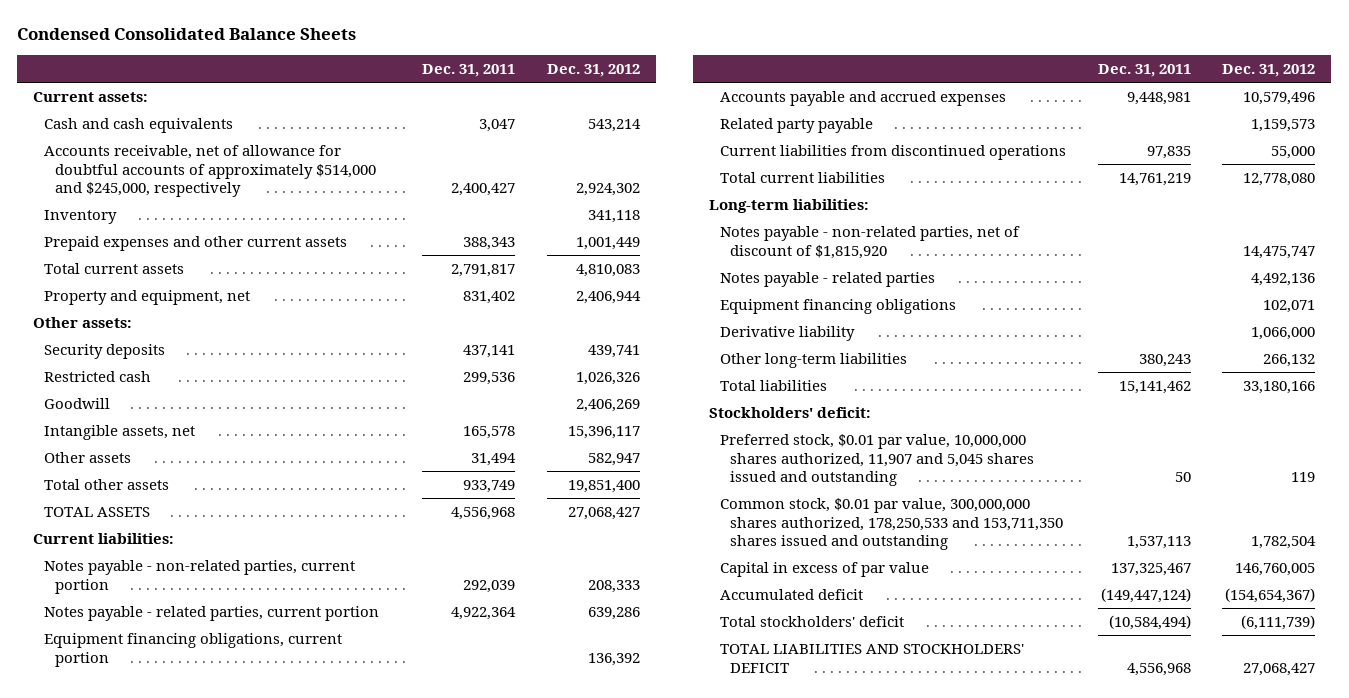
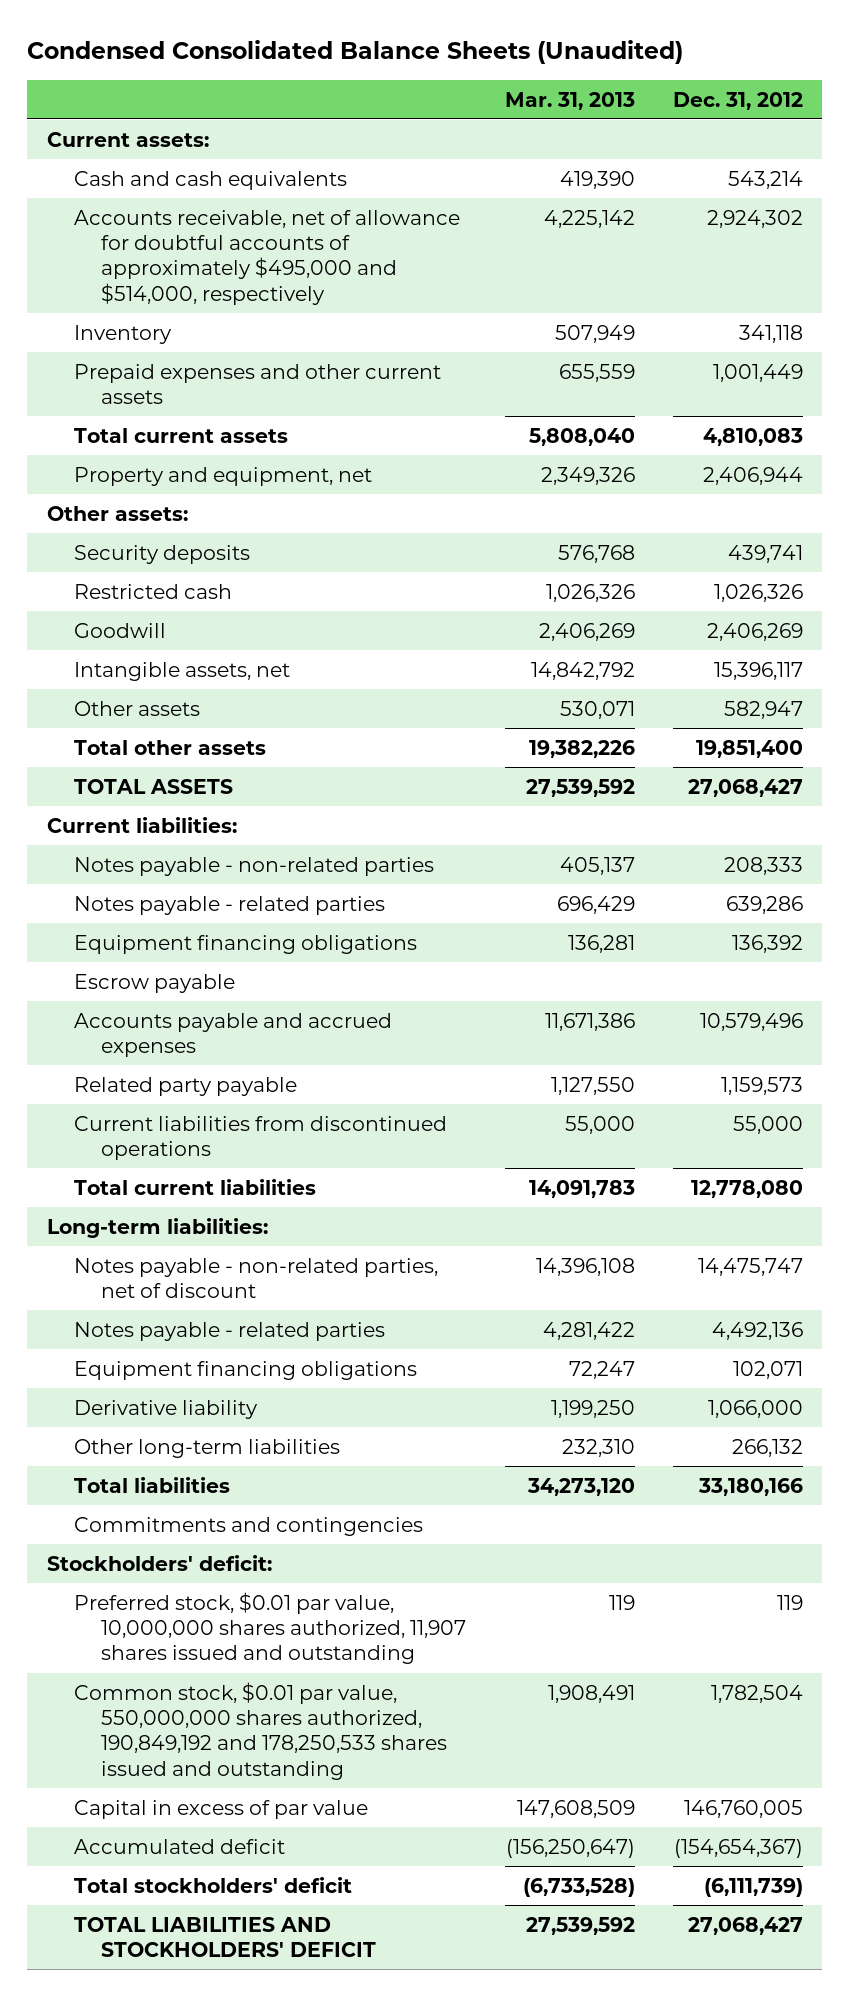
[17,28,357,41] Condensed Consolidated Balance Sheets -> [27,40,684,65] Condensed Consolidated Balance Sheets (Unaudited)
[421,63,515,77] Dec. 31, 2011 -> none
none -> [504,91,635,110] Mar. 31, 2013
[43,144,376,198] Accounts receivable, net of allowance for doubtful accounts of approximately $514,000 and $245,000, respectively -> [73,209,460,305] Accounts receivable, net of allowance for doubtful accounts of approximately $495,000 and $514,000, respectively
[43,559,355,594] Notes payable - non-related parties, current portion -> [73,856,434,876] Notes payable - non-related parties
[43,605,379,621] Notes payable - related parties, current portion -> [73,895,385,915] Notes payable - related parties
[43,632,342,667] Equipment financing obligations, current portion -> [73,934,417,954] Equipment financing obligations
none -> [73,973,235,993] Escrow payable
[719,225,1020,259] Notes payable - non-related parties, net of discount of $1,815,920 -> [73,1257,438,1298] Notes payable - non-related parties, net of discount
none -> [73,1516,423,1536] Commitments and contingencies
[719,433,1035,487] Preferred stock, $0.01 par value, 10,000,000 shares authorized, 11,907 and 5,045 shares issued and outstanding -> [73,1591,467,1665] Preferred stock, $0.01 par value, 10,000,000 shares authorized, 11,907 shares issued and outstanding
[719,497,1064,551] Common stock, $0.01 par value, 300,000,000 shares authorized, 178,250,533 and 153,711,350 shares issued and outstanding -> [73,1681,448,1780] Common stock, $0.01 par value, 550,000,000 shares authorized, 190,849,192 and 178,250,533 shares issued and outstanding

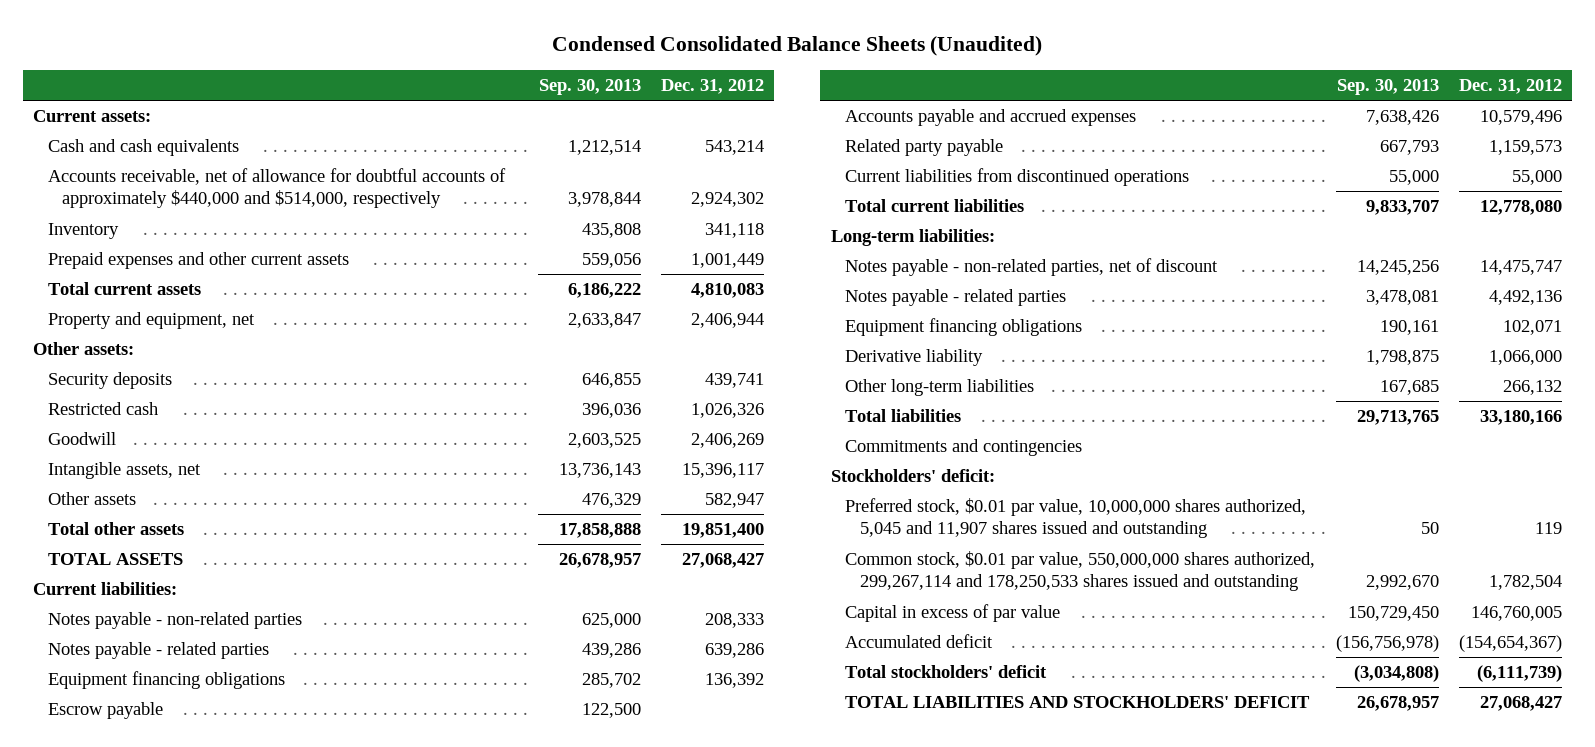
[504,91,635,110] Mar. 31, 2013 -> none
none -> [538,79,641,96] Sep. 30, 2013
[73,209,460,305] Accounts receivable, net of allowance for doubtful accounts of approximately $495,000 and $514,000, respectively -> [47,168,506,209] Accounts receivable, net of allowance for doubtful accounts of approximately $440,000 and $514,000, respectively
[73,1591,467,1665] Preferred stock, $0.01 par value, 10,000,000 shares authorized, 11,907 shares issued and outstanding -> [845,498,1307,539] Preferred stock, $0.01 par value, 10,000,000 shares authorized, 5,045 and 11,907 shares issued and outstanding
[73,1681,448,1780] Common stock, $0.01 par value, 550,000,000 shares authorized, 190,849,192 and 178,250,533 shares issued and outstanding -> [845,551,1316,592] Common stock, $0.01 par value, 550,000,000 shares authorized, 299,267,114 and 178,250,533 shares issued and outstanding

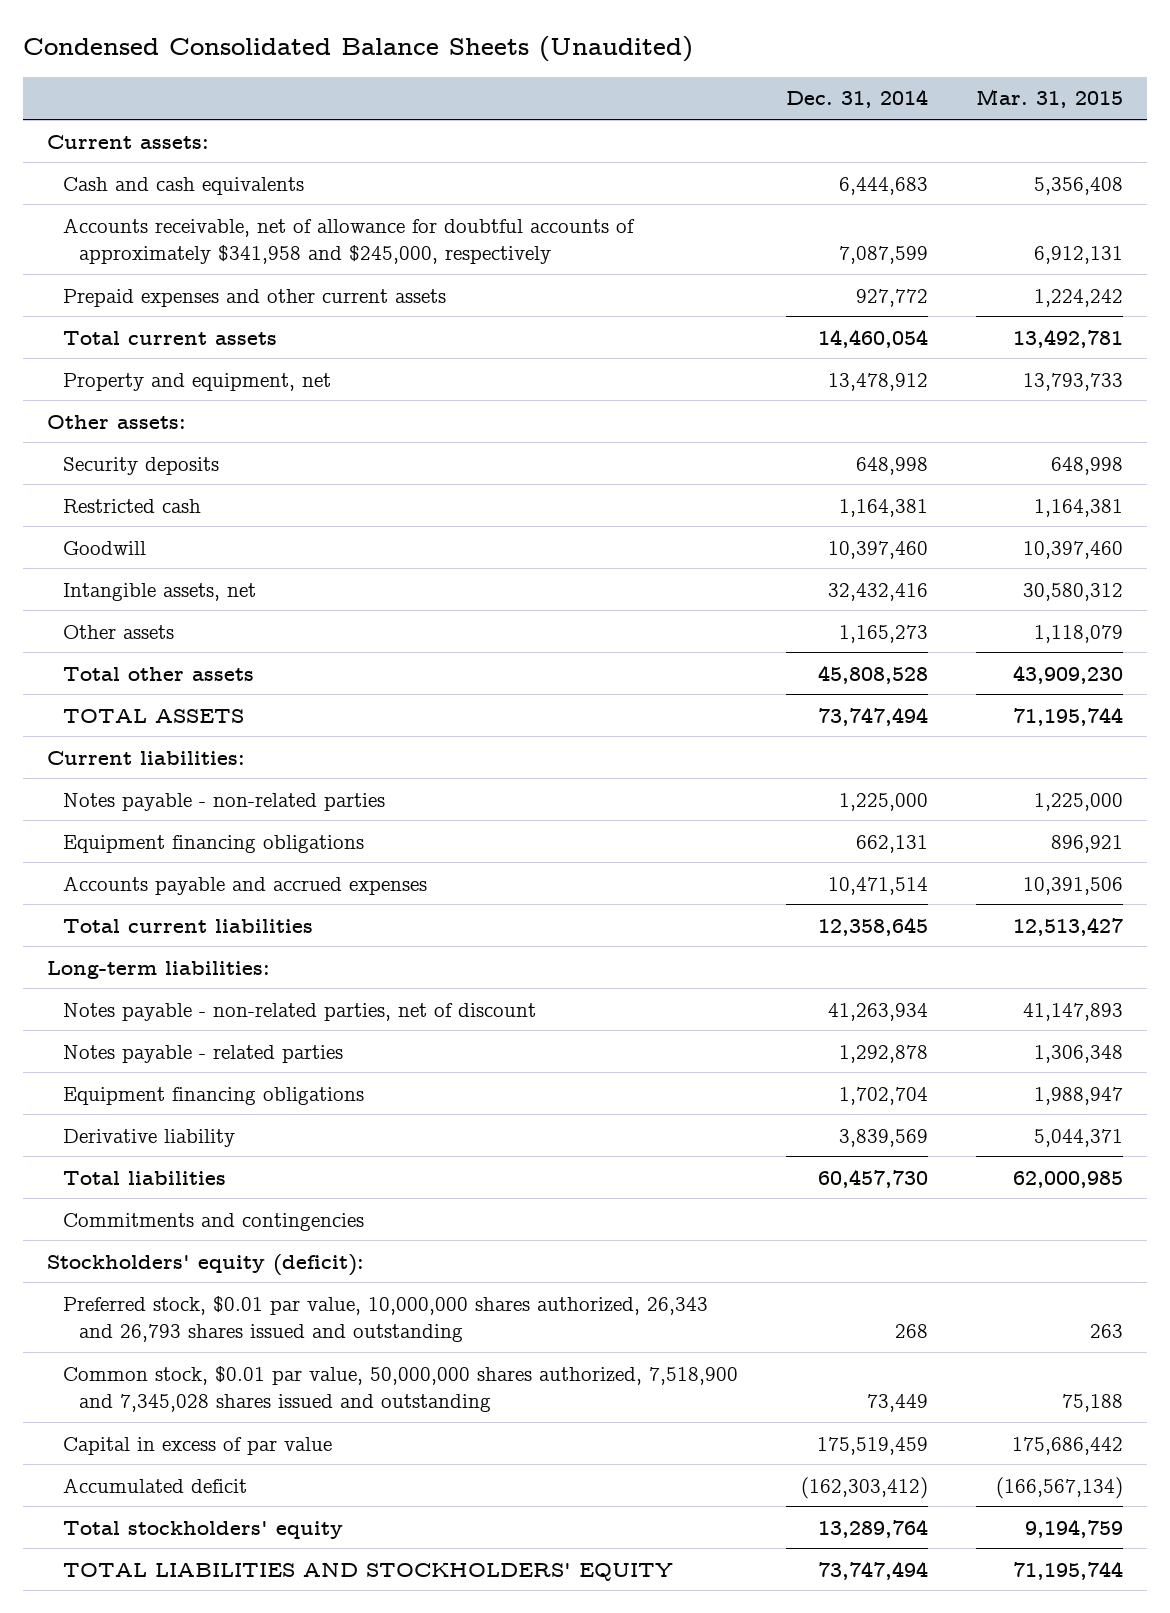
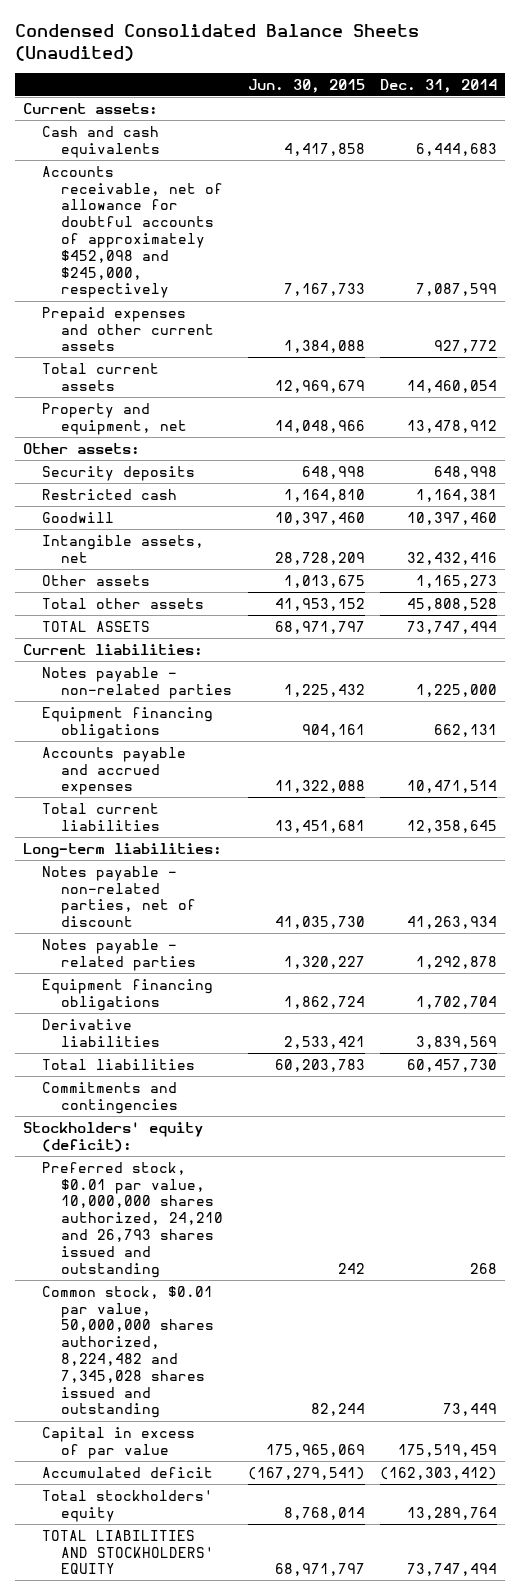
[976,89,1124,109] Mar. 31, 2015 -> none
none -> [247,78,365,93] Jun. 30, 2015
[62,217,635,264] Accounts receivable, net of allowance for doubtful accounts of approximately $341,958 and $245,000, respectively -> [42,165,224,299] Accounts receivable, net of allowance for doubtful accounts of approximately $452,098 and $245,000, respectively
[62,1128,235,1147] Derivative liability -> [42,1018,161,1047] Derivative liabilities
[62,1295,708,1342] Preferred stock, $0.01 par value, 10,000,000 shares authorized, 26,343 and 26,793 shares issued and outstanding -> [42,1161,224,1278] Preferred stock, $0.01 par value, 10,000,000 shares authorized, 24,210 and 26,793 shares issued and outstanding
[62,1365,738,1412] Common stock, $0.01 par value, 50,000,000 shares authorized, 7,518,900 and 7,345,028 shares issued and outstanding -> [42,1285,215,1419] Common stock, $0.01 par value, 50,000,000 shares authorized, 8,224,482 and 7,345,028 shares issued and outstanding

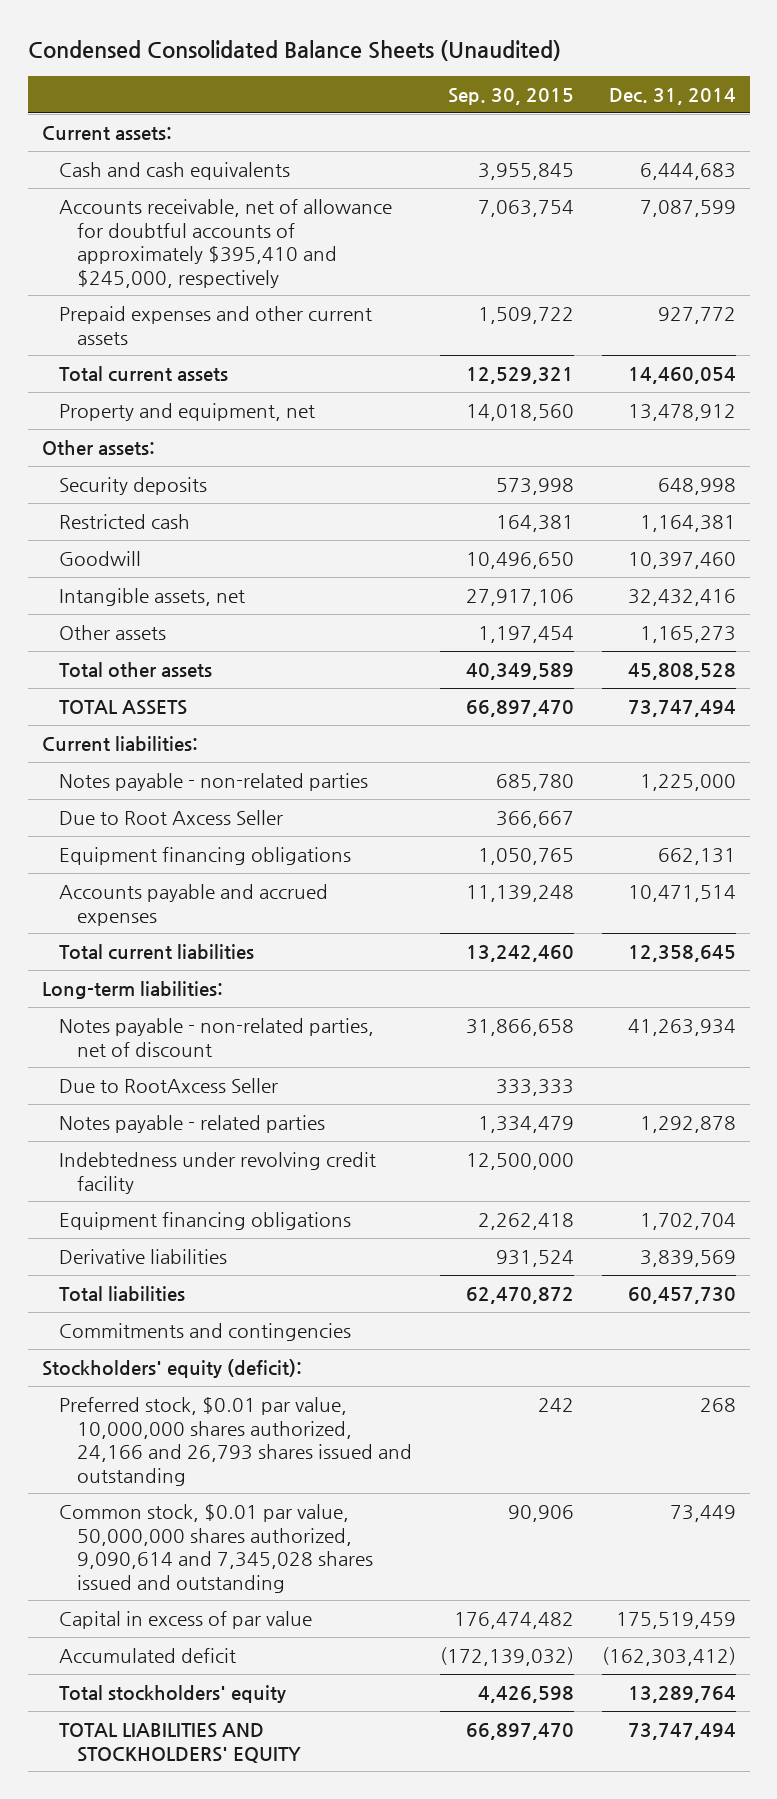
[247,78,365,93] Jun. 30, 2015 -> none
none -> [447,87,574,105] Sep. 30, 2015
[42,165,224,299] Accounts receivable, net of allowance for doubtful accounts of approximately $452,098 and $245,000, respectively -> [59,198,393,288] Accounts receivable, net of allowance for doubtful accounts of approximately $395,410 and $245,000, respectively
none -> [59,809,284,825] Due to Root Axcess Seller
none -> [59,1077,279,1093] Due to RootAxcess Seller
none -> [59,1151,377,1194] Indebtedness under revolving credit facility
[42,1161,224,1278] Preferred stock, $0.01 par value, 10,000,000 shares authorized, 24,210 and 26,793 shares issued and outstanding -> [59,1396,412,1486] Preferred stock, $0.01 par value, 10,000,000 shares authorized, 24,166 and 26,793 shares issued and outstanding
[42,1285,215,1419] Common stock, $0.01 par value, 50,000,000 shares authorized, 8,224,482 and 7,345,028 shares issued and outstanding -> [59,1503,373,1593] Common stock, $0.01 par value, 50,000,000 shares authorized, 9,090,614 and 7,345,028 shares issued and outstanding

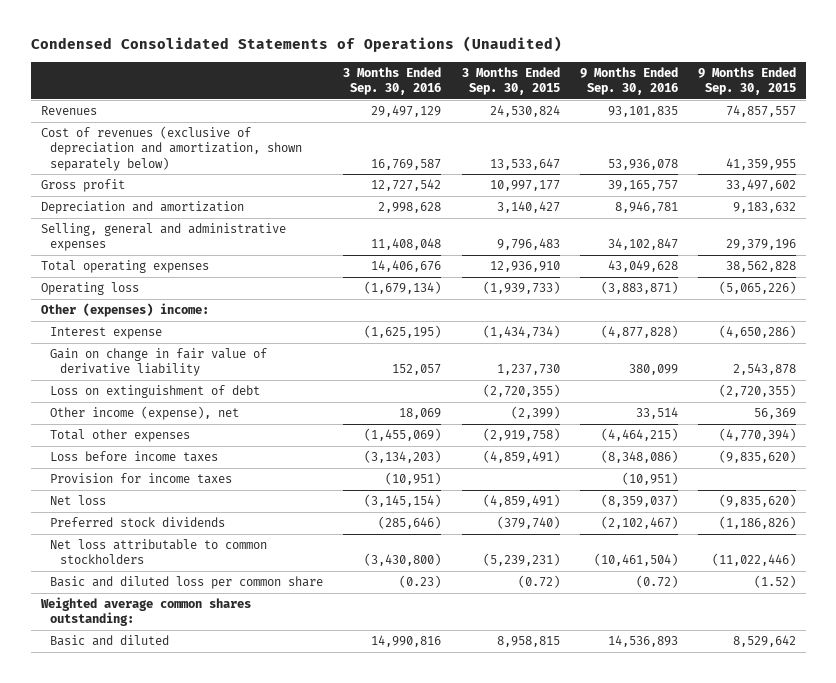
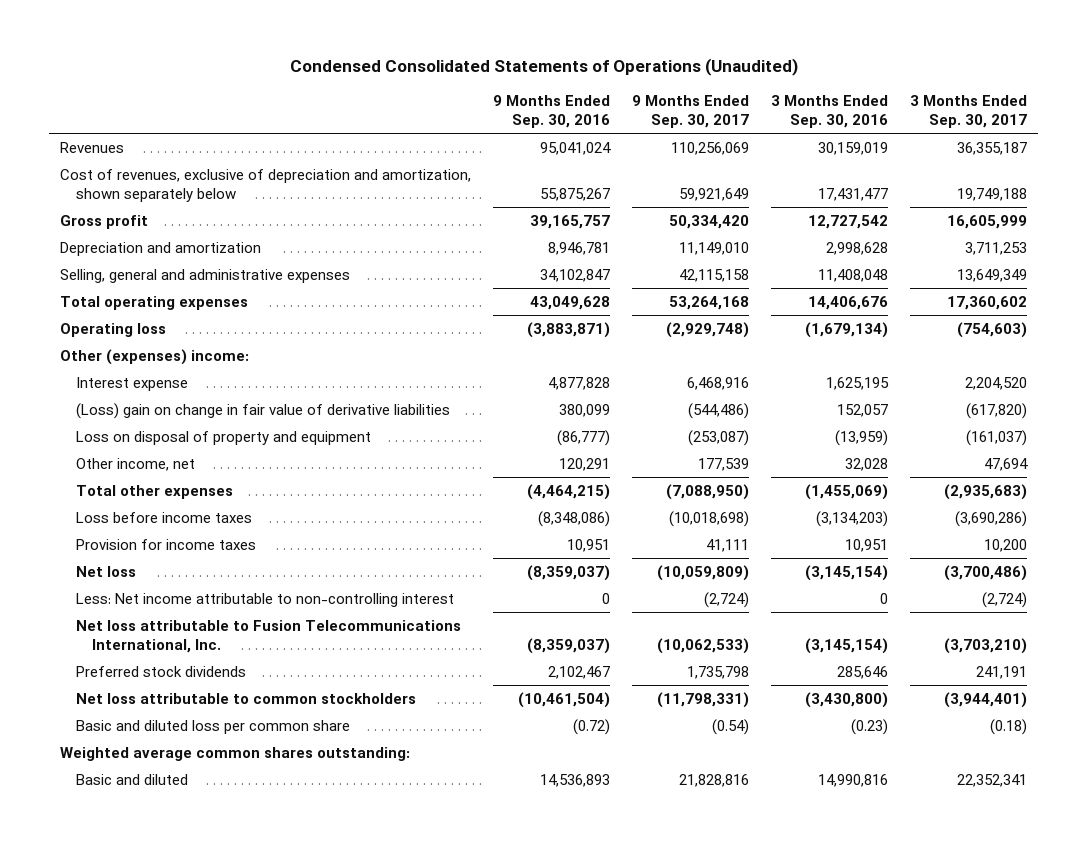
[461,66,560,96] 3 Months Ended Sep. 30, 2015 -> none
[697,66,796,96] 9 Months Ended Sep. 30, 2015 -> none
none -> [632,94,750,128] 9 Months Ended Sep. 30, 2017
none -> [909,94,1027,128] 3 Months Ended Sep. 30, 2017
[371,105,442,118] 29,497,129 -> [817,141,888,155] 30,159,019
[607,106,678,118] 93,101,835 -> [540,141,612,155] 95,041,024
[40,126,303,171] Cost of revenues (exclusive of depreciation and amortization, shown separately below) -> [60,168,472,202] Cost of revenues, exclusive of depreciation and amortization, shown separately below
[371,158,442,170] 16,769,587 -> [817,187,888,201] 17,431,477
[607,158,678,170] 53,936,078 -> [540,187,611,201] 55,875,267
[50,385,261,399] Loss on extinguishment of debt -> none
[364,325,442,339] (1,625,195) -> [825,376,889,390] 1,625,195
[600,325,678,339] (4,877,828) -> [548,376,611,390] 4,877,828
[50,348,268,377] Gain on change in fair value of derivative liability -> [75,402,450,419] (Loss) gain on change in fair value of derivative liabilities
none -> [75,430,371,445] Loss on disposal of property and equipment
[50,406,240,421] Other income (expense), net -> [75,457,195,471] Other income, net
[399,408,442,420] 18,069 -> [844,457,888,471] 32,028
[635,407,678,420] 33,514 -> [559,457,611,471] 120,291
[385,472,442,486] (10,951) -> [844,538,888,552] 10,951
[621,472,678,486] (10,951) -> [567,538,611,552] 10,951
none -> [75,592,454,607] Less: Net income attributable to non-controlling interest
none -> [75,619,461,653] Net loss attributable to Fusion Telecommunications International, Inc.
[378,516,442,530] (285,646) -> [836,665,888,679] 285,646
[600,516,678,530] (2,102,467) -> [548,665,611,679] 2,102,467

